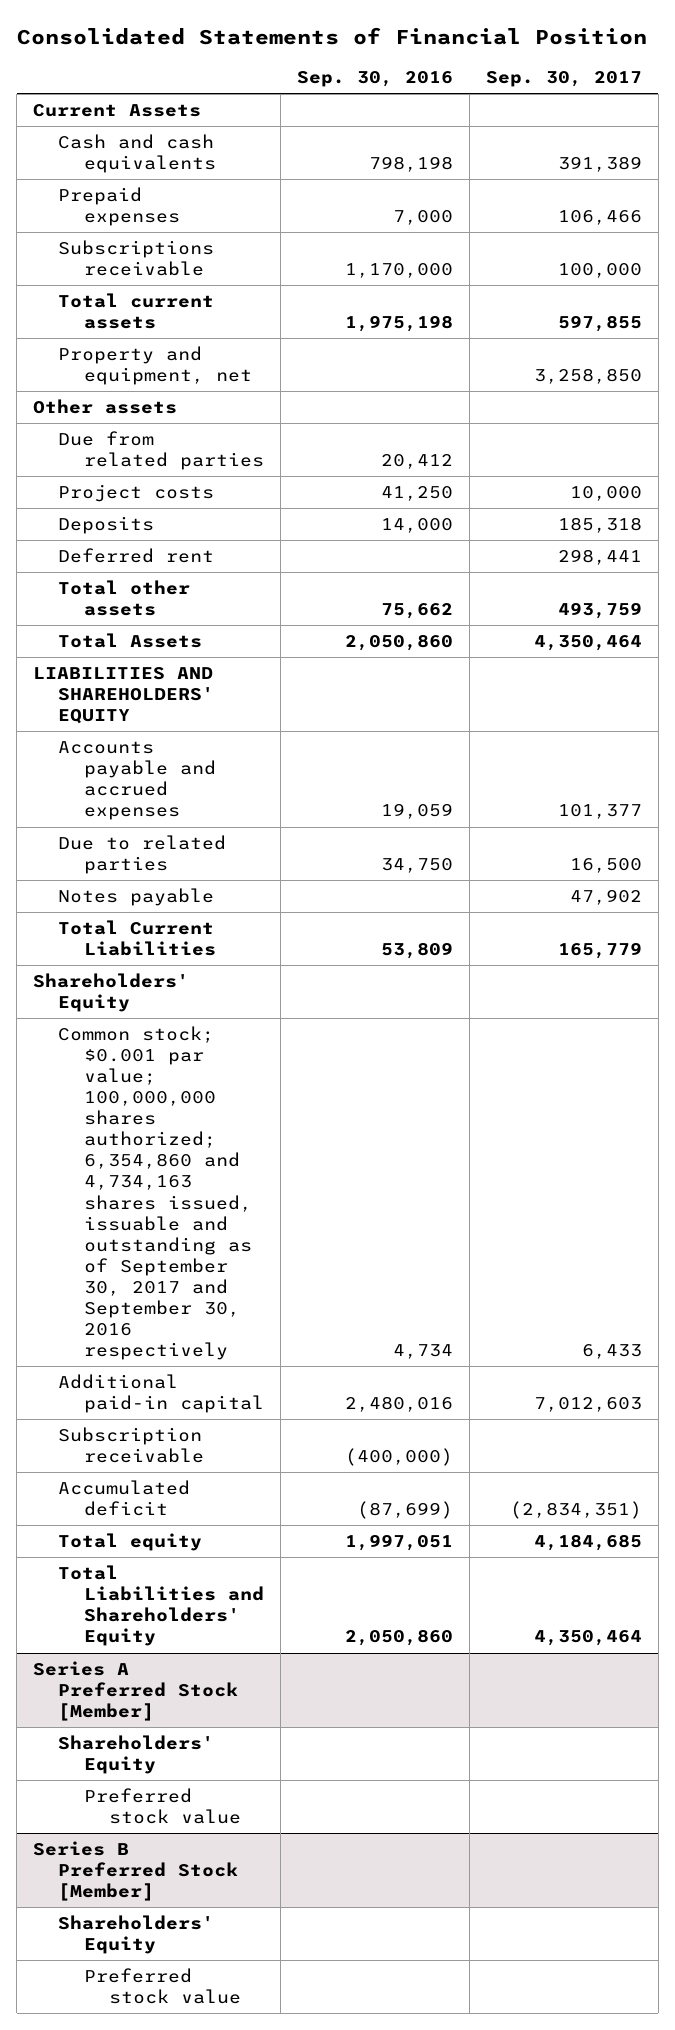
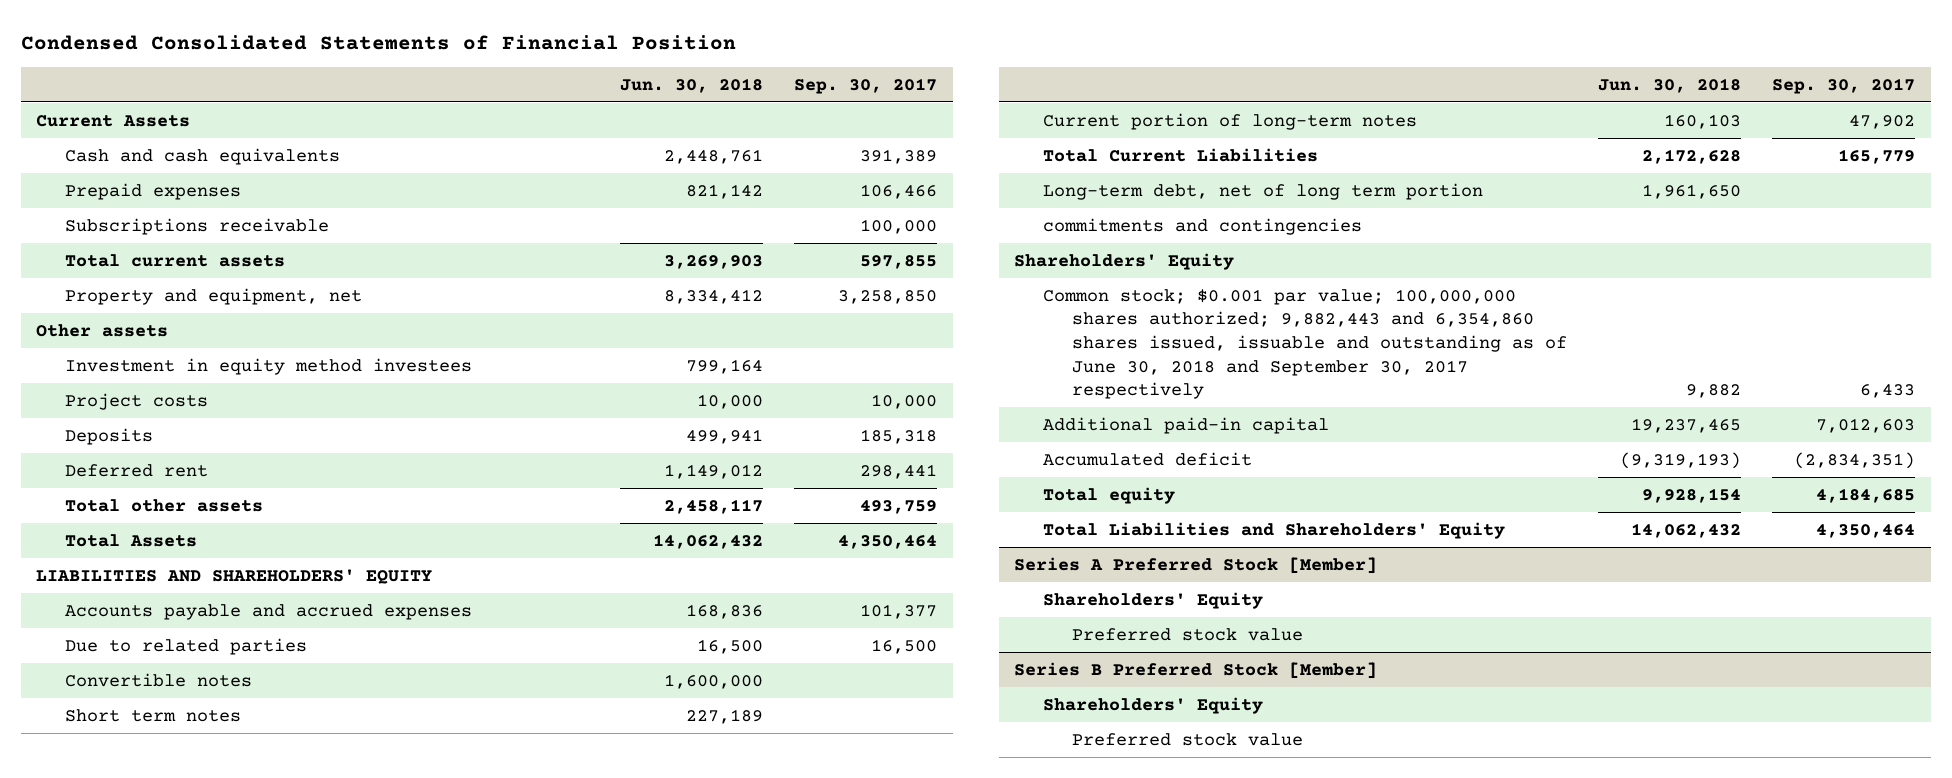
[16,26,647,45] Consolidated Statements of Financial Position -> [20,35,736,51] Condensed Consolidated Statements of Financial Position
[296,70,453,87] Sep. 30, 2016 -> none
none -> [620,77,764,93] Jun. 30, 2018
[58,431,264,471] Due from related parties -> none
none -> [65,357,473,375] Investment in equity method investees
none -> [65,672,253,687] Convertible notes
none -> [65,708,242,722] Short term notes
[58,888,215,907] Notes payable -> [1043,112,1418,130] Current portion of long-term notes
none -> [1043,182,1484,200] Long-term debt, net of long term portion
none -> [1043,217,1363,235] commitments and contingencies
[58,1026,252,1360] Common stock; $0.001 par value; 100,000,000 shares authorized; 6,354,860 and 4,734,163 shares issued, issuable and outstanding as of September 30, 2017 and September 30, 2016 respectively -> [1043,288,1568,400] Common stock; $0.001 par value; 100,000,000 shares authorized; 9,882,443 and 6,354,860 shares issued, issuable and outstanding as of June 30, 2018 and September 30, 2017 respectively
[58,1427,204,1464] Subscription receivable -> none

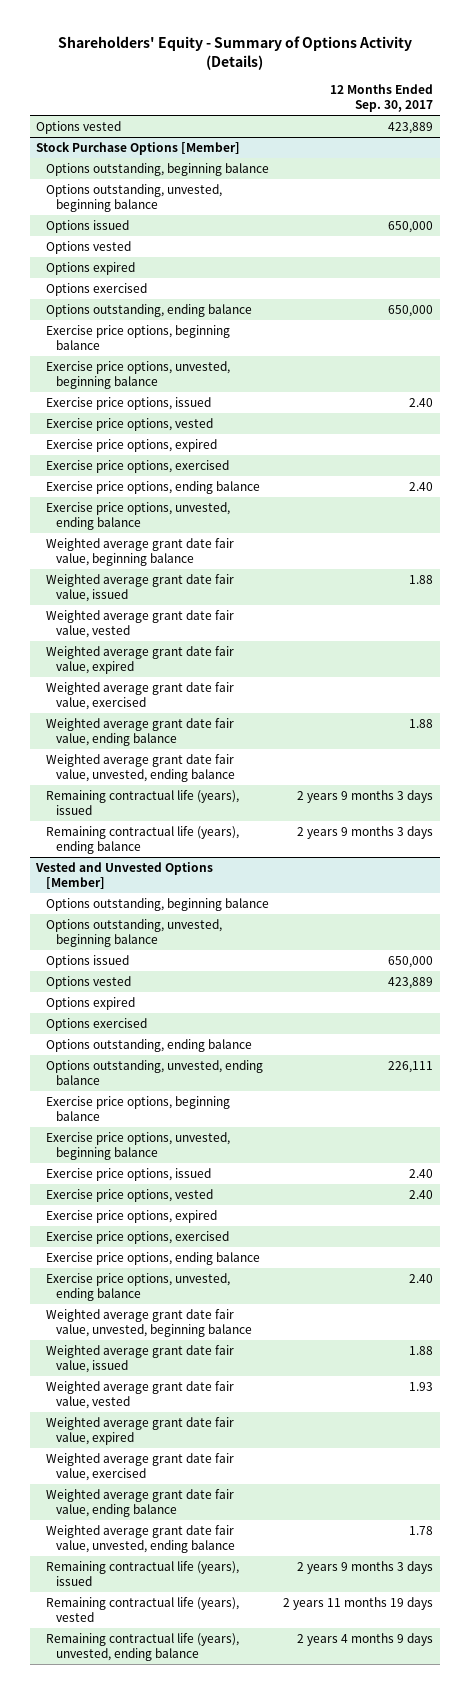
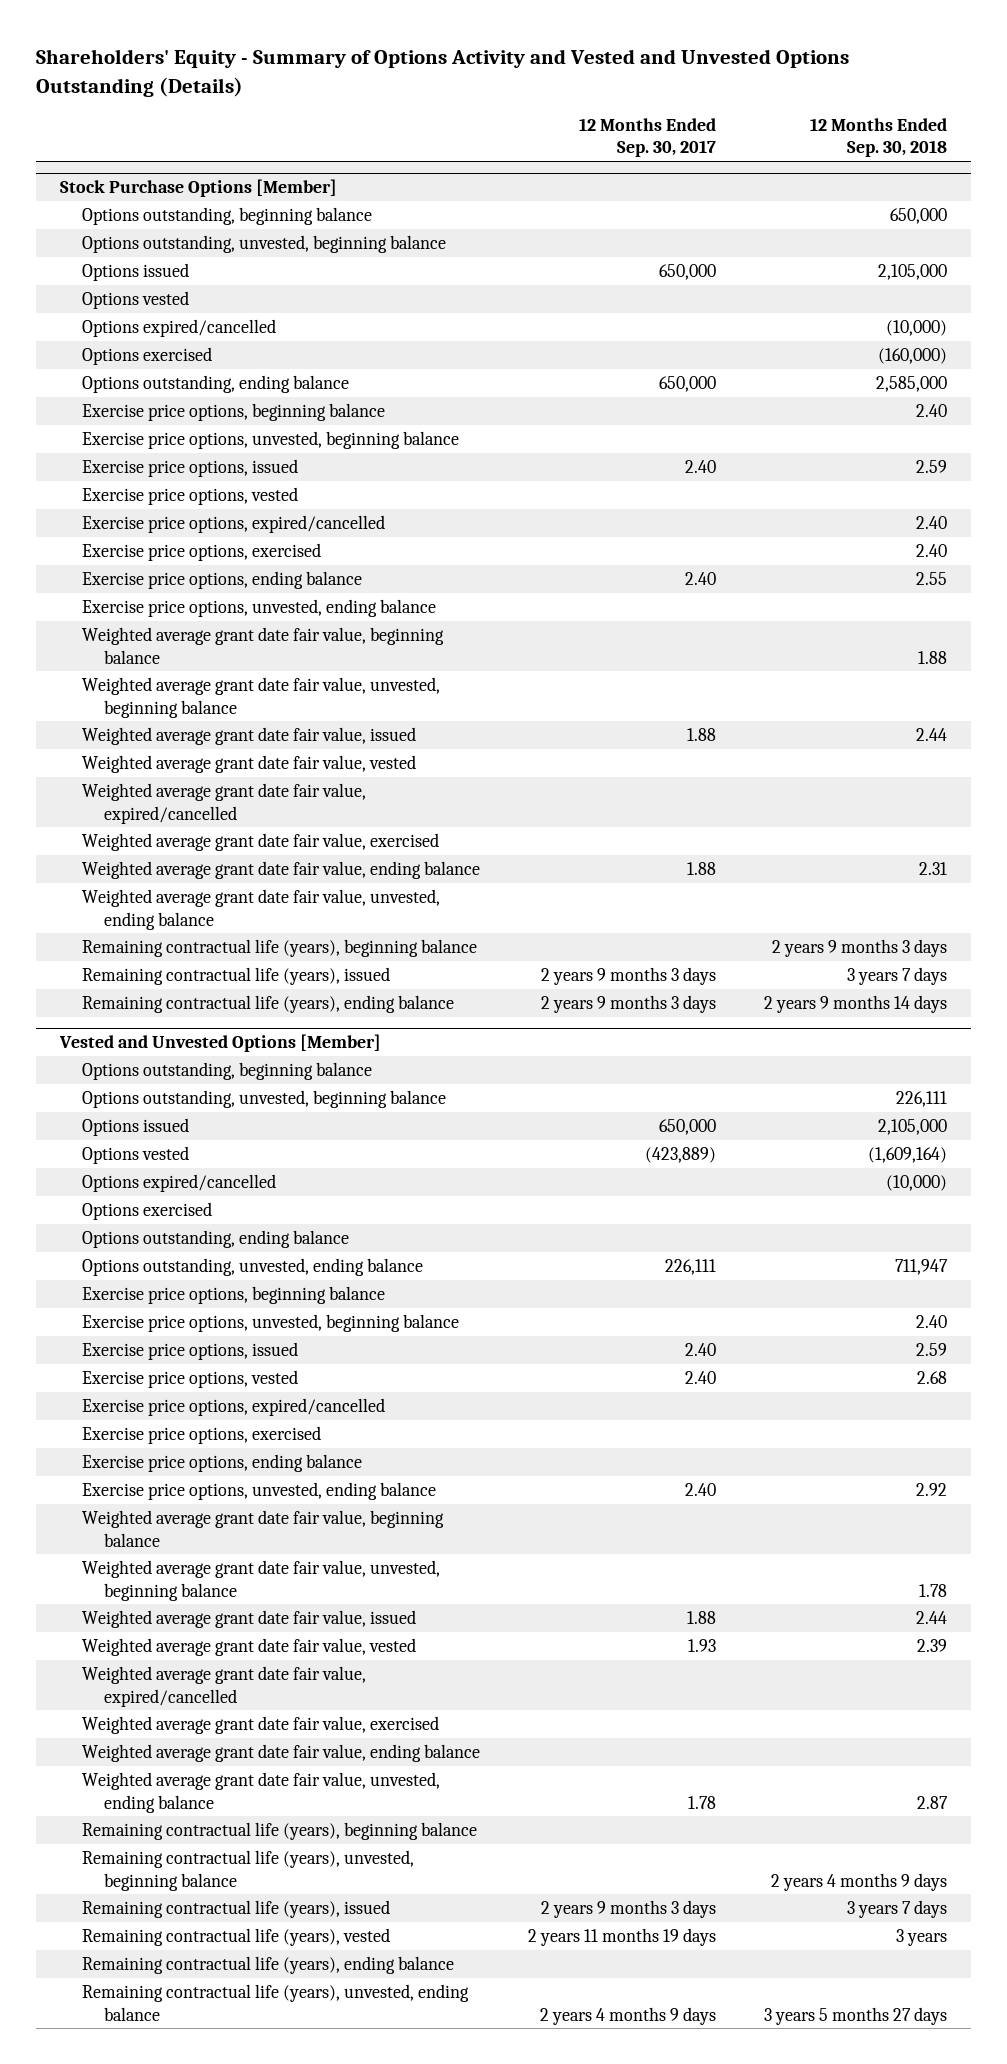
[57,36,412,71] Shareholders' Equity - Summary of Options Activity (Details) -> [36,49,850,97] Shareholders' Equity - Summary of Options Activity and Vested and Unvested Options Outstanding (Details)
none -> [809,117,947,158] 12 Months Ended Sep. 30, 2018
[36,121,122,135] Options vested -> none
[46,262,136,276] Options expired -> [82,318,277,337] Options expired/cancelled
[46,439,218,453] Exercise price options, expired -> [82,514,386,533] Exercise price options, expired/cancelled
none -> [82,676,441,718] Weighted average grant date fair value, unvested, beginning balance
[46,646,235,674] Weighted average grant date fair value, expired -> [82,782,367,824] Weighted average grant date fair value, expired/cancelled
none -> [82,938,478,957] Remaining contractual life (years), beginning balance
[387,977,433,990] 423,889 -> [644,1146,716,1163] (423,889)
[46,997,136,1011] Options expired -> [82,1173,277,1192] Options expired/cancelled
[46,1210,218,1224] Exercise price options, expired -> [82,1397,386,1416] Exercise price options, expired/cancelled
none -> [82,1509,445,1547] Weighted average grant date fair value, beginning balance
[46,1417,235,1445] Weighted average grant date fair value, expired -> [82,1665,367,1707] Weighted average grant date fair value, expired/cancelled
none -> [82,1821,478,1840] Remaining contractual life (years), beginning balance
none -> [82,1849,415,1891] Remaining contractual life (years), unvested, beginning balance
none -> [82,1955,455,1974] Remaining contractual life (years), ending balance

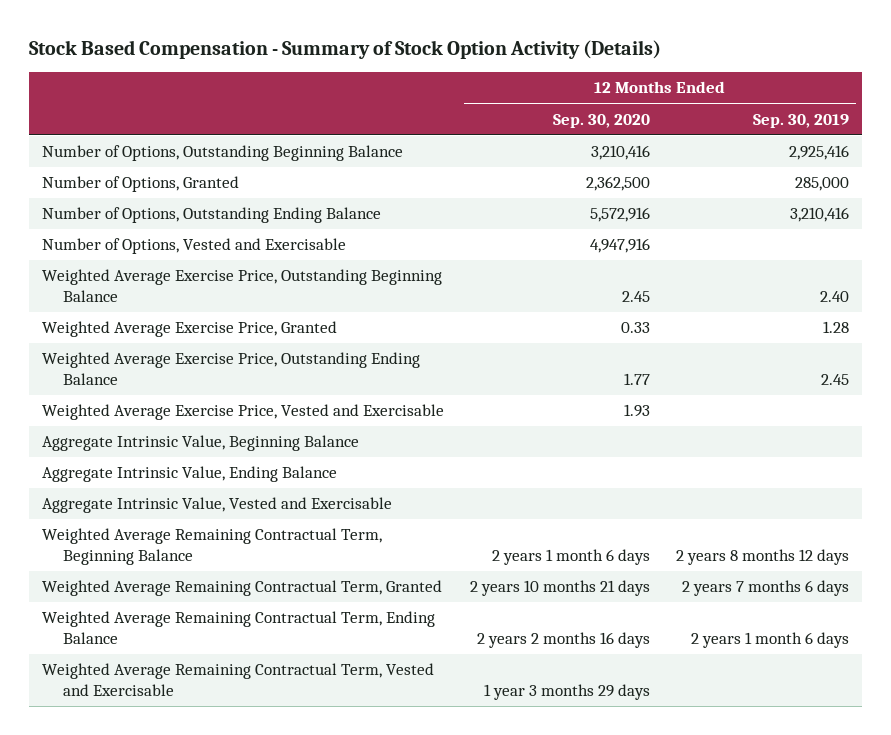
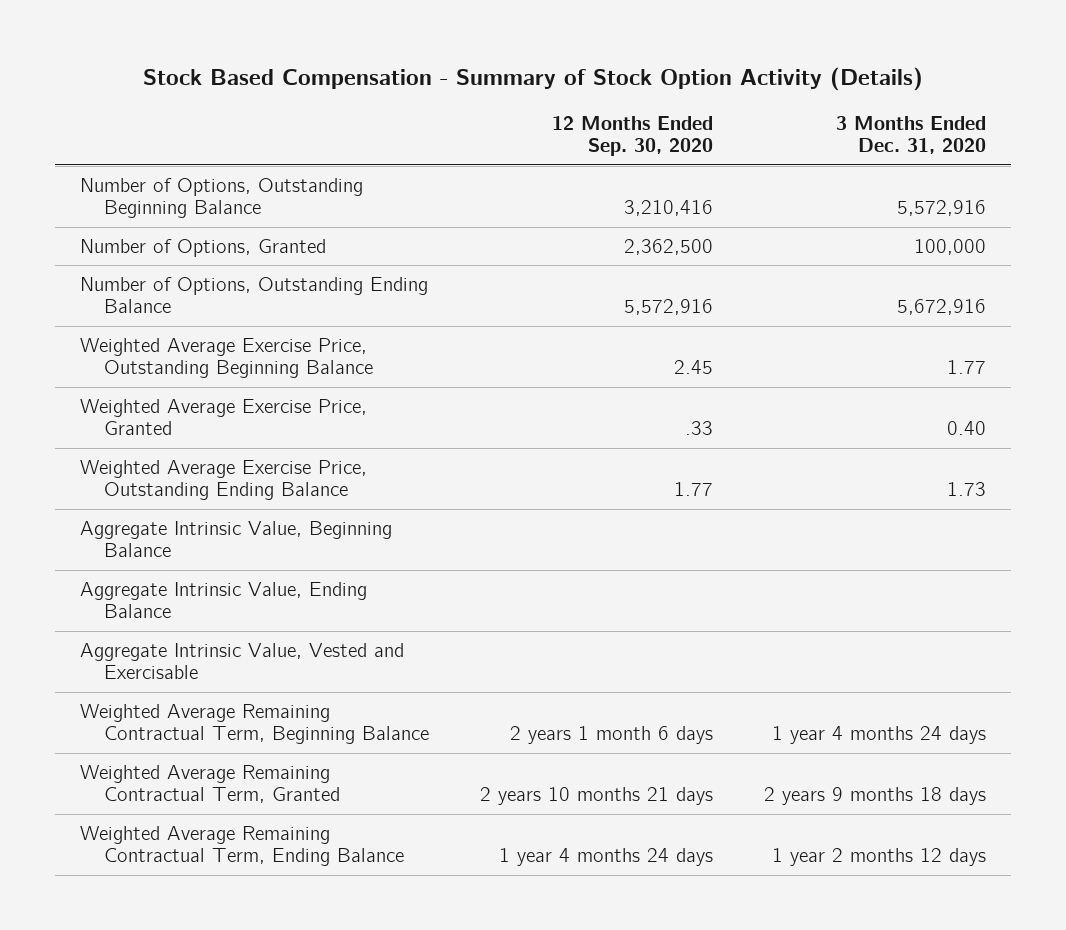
[753,113,850,128] Sep. 30, 2019 -> none
none -> [835,115,986,155] 3 Months Ended Dec. 31, 2020
[42,238,347,255] Number of Options, Vested and Exercisable -> none
[621,322,651,334] 0.33 -> [685,421,714,436] .33
[42,404,445,421] Weighted Average Exercise Price, Vested and Exercisable -> none
[42,663,435,696] Weighted Average Remaining Contractual Term, Vested and Exercisable -> none
[477,631,651,648] 2 years 2 months 16 days -> [499,848,714,867] 1 year 4 months 24 days

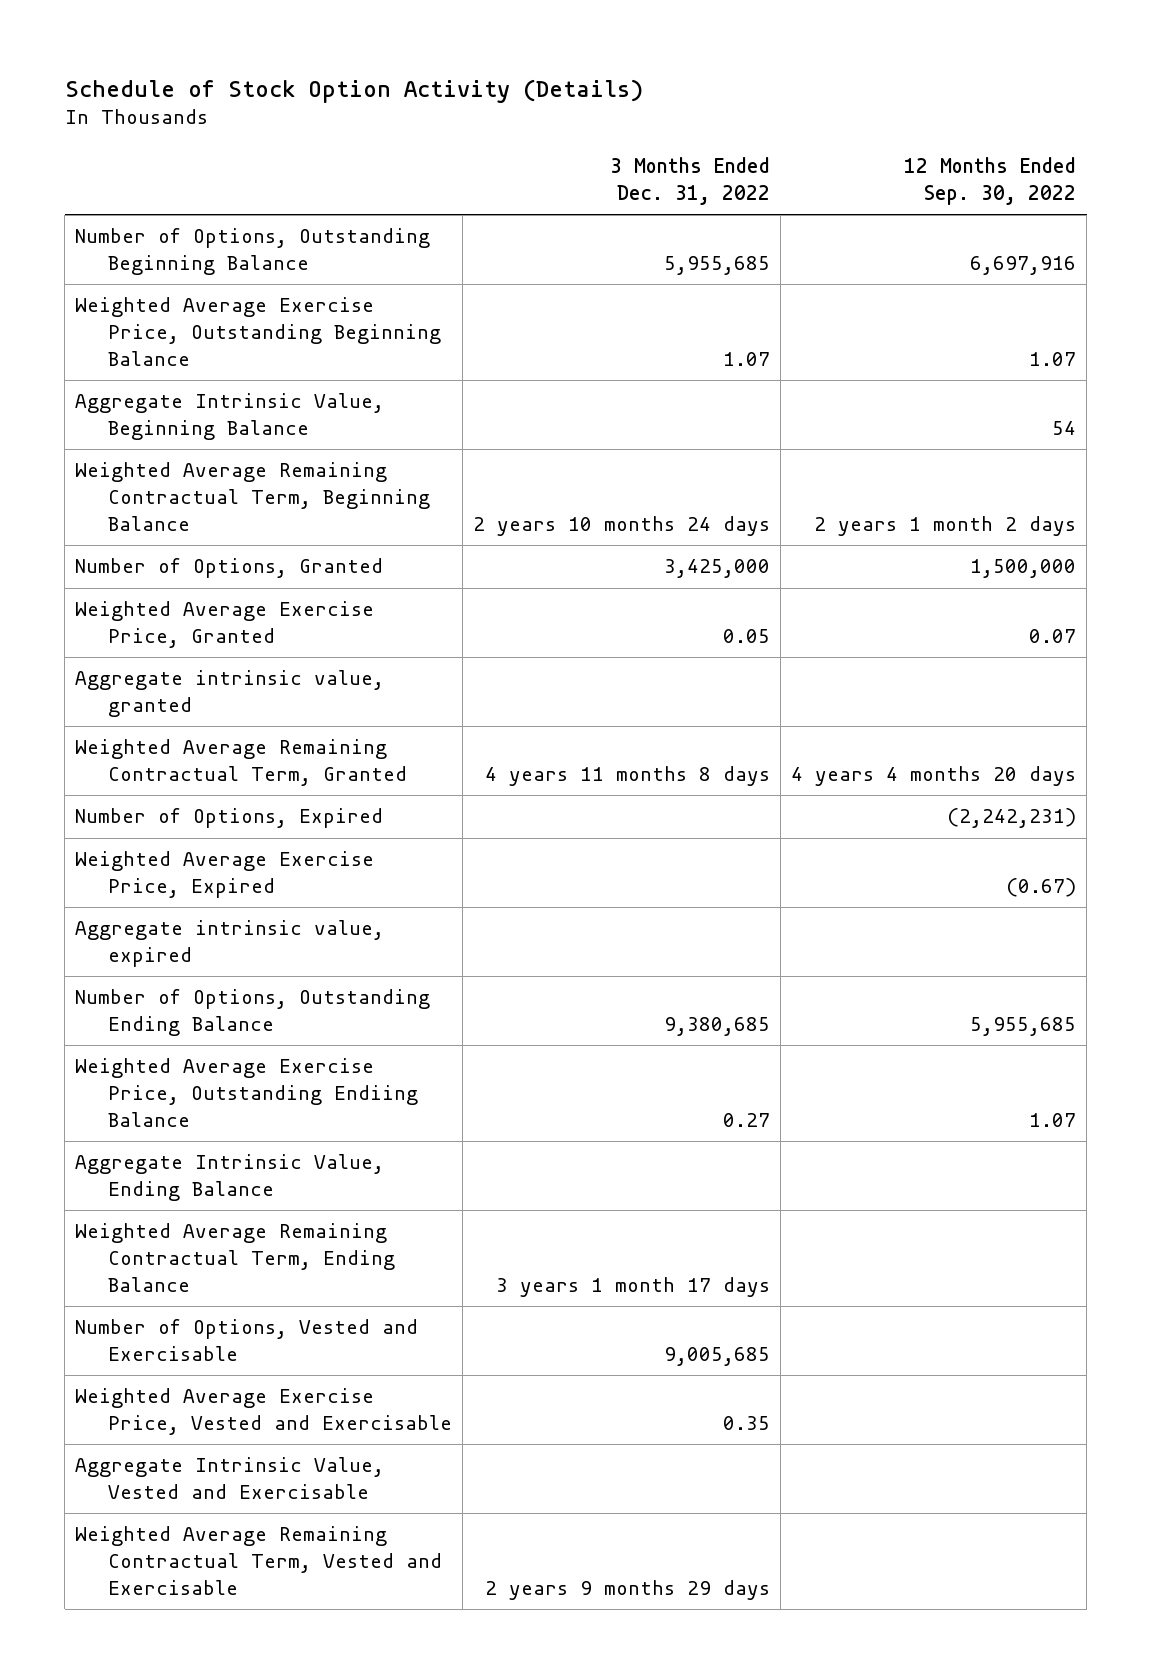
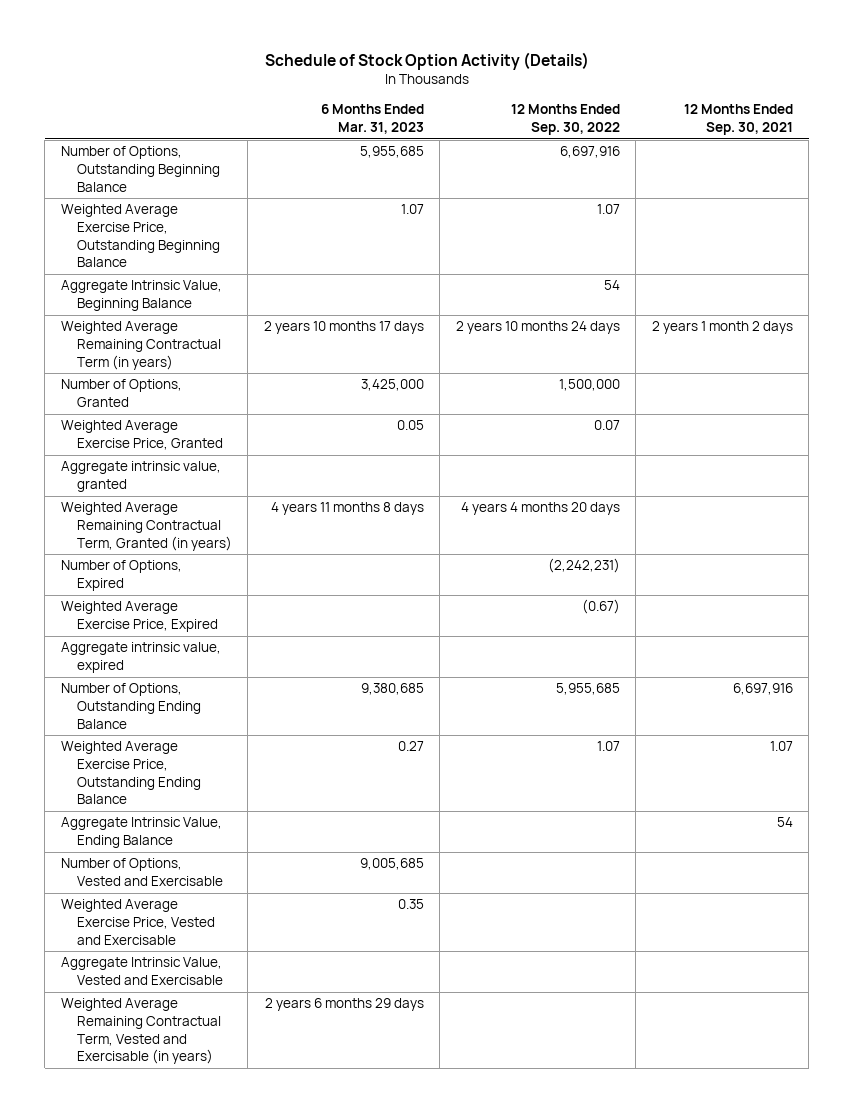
[609,157,770,206] 3 Months Ended Dec. 31, 2022 -> none
none -> [320,104,424,135] 6 Months Ended Mar. 31, 2023
none -> [683,104,793,136] 12 Months Ended Sep. 30, 2021
[75,462,430,531] Weighted Average Remaining Contractual Term, Beginning Balance -> [60,321,221,370] Weighted Average Remaining Contractual Term (in years)
[814,515,1077,536] 2 years 1 month 2 days -> [455,321,620,335] 2 years 10 months 24 days
[75,739,407,787] Weighted Average Remaining Contractual Term, Granted -> [60,502,232,551] Weighted Average Remaining Contractual Term, Granted (in years)
[75,1058,418,1127] Weighted Average Exercise Price, Outstanding Endiing Balance -> [60,741,201,805] Weighted Average Exercise Price, Outstanding Ending Balance
[75,1223,395,1292] Weighted Average Remaining Contractual Term, Ending Balance -> none
[75,1526,442,1595] Weighted Average Remaining Contractual Term, Vested and Exercisable -> [60,998,221,1065] Weighted Average Remaining Contractual Term, Vested and Exercisable (in years)

